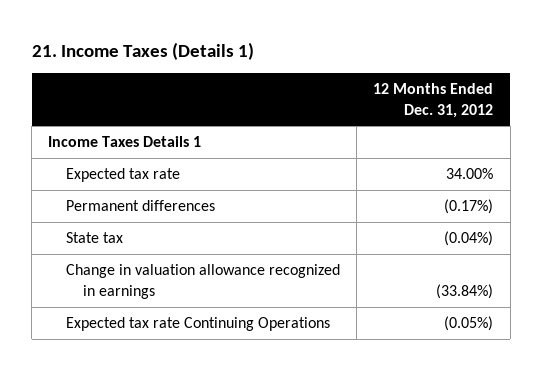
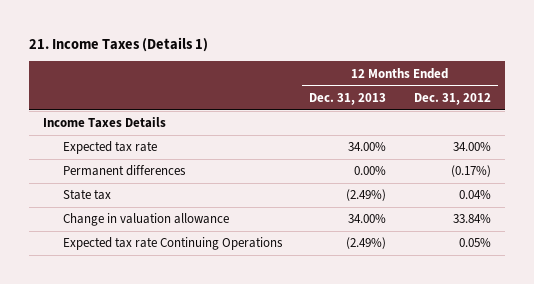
none -> [309,93,387,106] Dec. 31, 2013
[48,136,202,148] Income Taxes Details 1 -> [42,117,166,129] Income Taxes Details
[444,231,494,247] (0.04%) -> [459,190,492,200] 0.04%
[65,264,340,299] Change in valuation allowance recognized in earnings -> [62,213,229,227] Change in valuation allowance
[436,283,494,299] (33.84%) -> [453,214,492,224] 33.84%
[444,316,494,332] (0.05%) -> [459,238,492,248] 0.05%

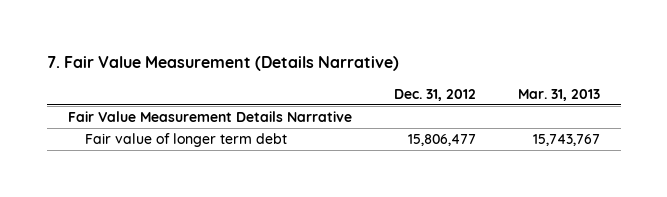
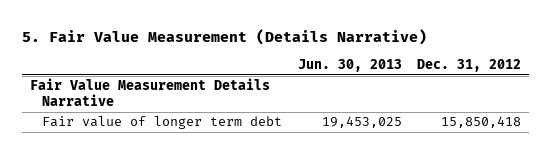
[46,56,399,72] 7. Fair Value Measurement (Details Narrative) -> [22,29,428,46] 5. Fair Value Measurement (Details Narrative)
[517,88,600,101] Mar. 31, 2013 -> none
none -> [297,59,402,73] Jun. 30, 2013
[407,134,476,147] 15,806,477 -> [441,116,522,129] 15,850,418

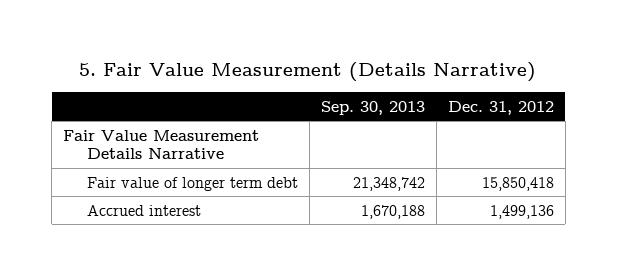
[297,59,402,73] Jun. 30, 2013 -> none
none -> [320,100,425,115] Sep. 30, 2013
none -> [86,204,201,216] Accrued interest

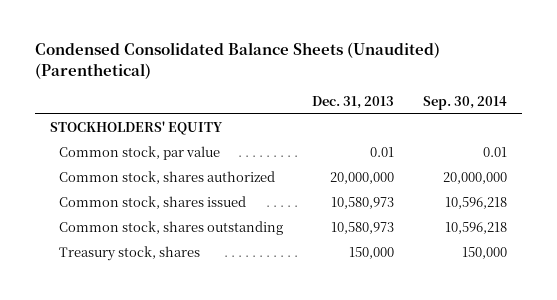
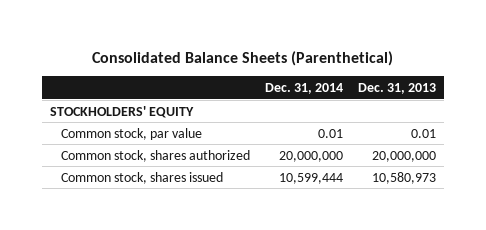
[35,42,441,79] Condensed Consolidated Balance Sheets (Unaudited) (Parenthetical) -> [92,50,394,66] Consolidated Balance Sheets (Parenthetical)
[423,96,508,111] Sep. 30, 2014 -> none
none -> [265,82,344,94] Dec. 31, 2014
[59,221,284,236] Common stock, shares outstanding -> none
[59,246,201,262] Treasury stock, shares -> none

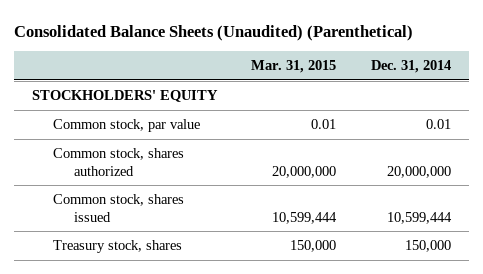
[92,50,394,66] Consolidated Balance Sheets (Parenthetical) -> [14,24,414,41] Consolidated Balance Sheets (Unaudited) (Parenthetical)
[358,82,437,94] Dec. 31, 2013 -> none
none -> [251,60,337,74] Mar. 31, 2015
none -> [52,240,182,254] Treasury stock, shares

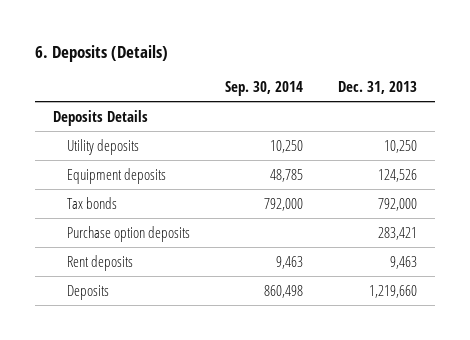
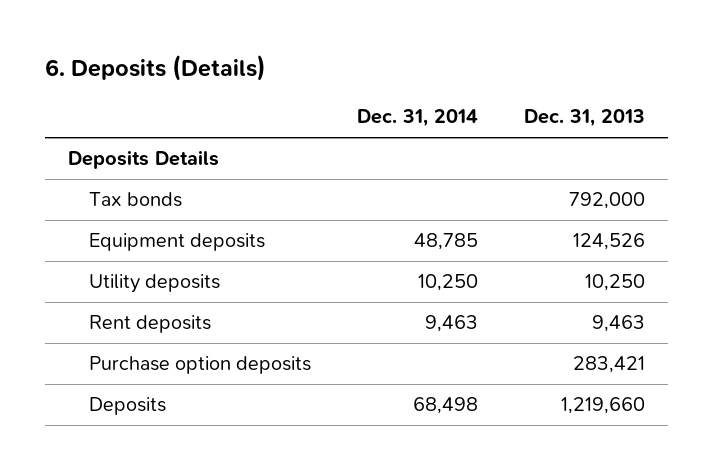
[225,81,304,97] Sep. 30, 2014 -> none
none -> [357,109,479,128] Dec. 31, 2014
[67,167,167,184] Equipment deposits -> [89,233,266,252] Equipment deposits
[67,138,140,155] Utility deposits -> [89,274,221,294] Utility deposits
[67,225,191,242] Purchase option deposits -> [89,356,312,375] Purchase option deposits

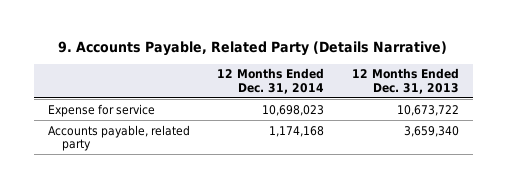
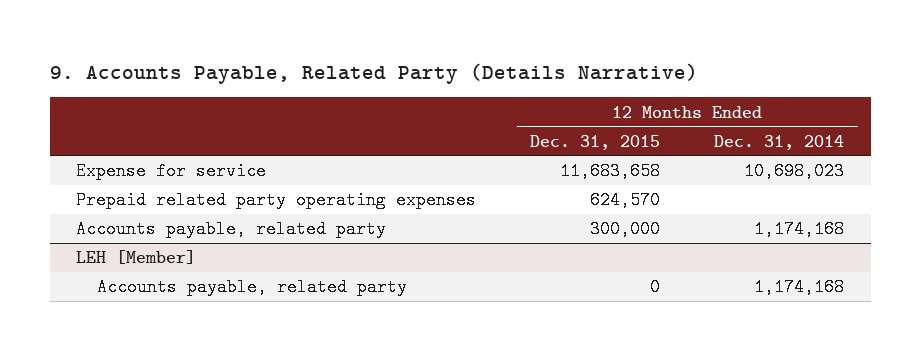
[351,68,459,94] 12 Months Ended Dec. 31, 2013 -> none
none -> [530,134,661,150] Dec. 31, 2015
none -> [76,191,477,210] Prepaid related party operating expenses
none -> [76,250,197,265] LEH [Member]
none -> [96,278,407,297] Accounts payable, related party

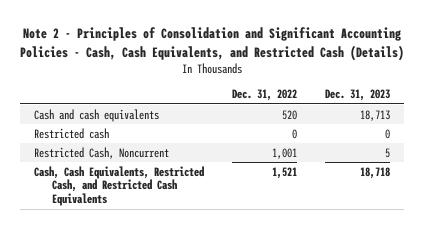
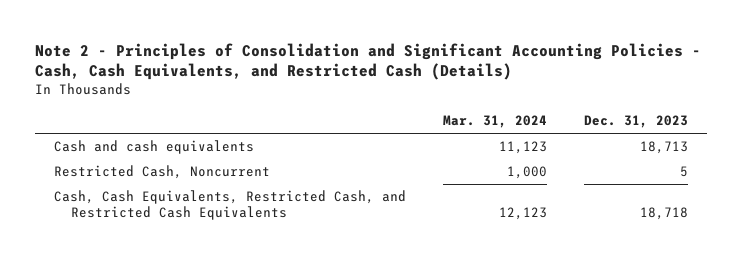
[231,89,297,102] Dec. 31, 2022 -> none
none -> [443,115,548,129] Mar. 31, 2024
[33,127,109,139] Restricted cash -> none

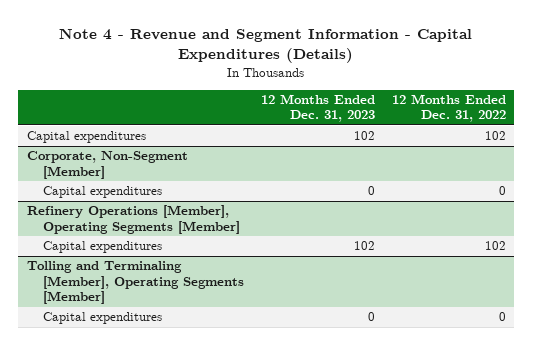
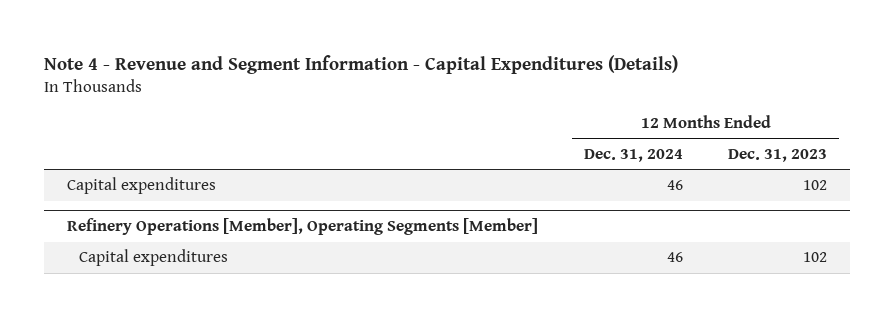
[391,93,506,123] 12 Months Ended Dec. 31, 2022 -> none
none -> [583,149,683,163] Dec. 31, 2024
[26,151,188,179] Corporate, Non-Segment [Member] -> none
[42,186,162,199] Capital expenditures -> none
[26,261,244,305] Tolling and Terminaling [Member], Operating Segments [Member] -> none
[42,312,162,325] Capital expenditures -> none

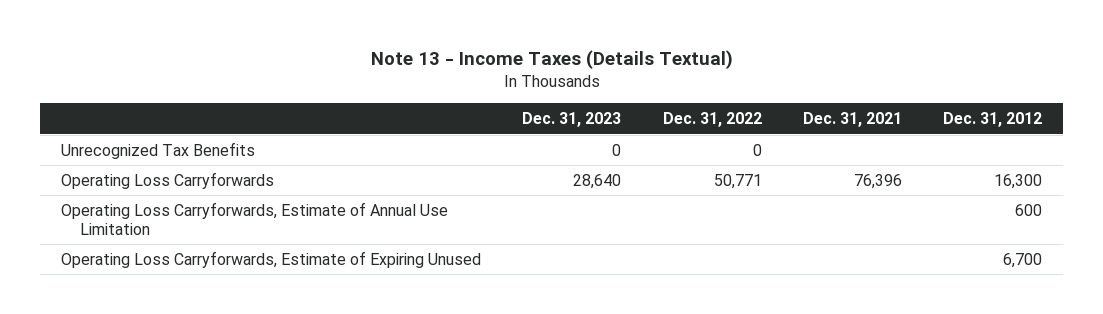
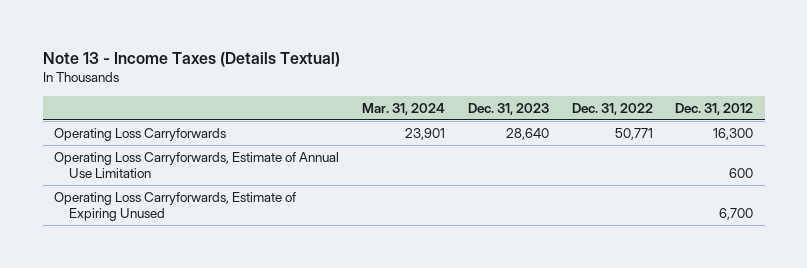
[802,112,902,128] Dec. 31, 2021 -> none
none -> [361,102,445,115] Mar. 31, 2024
[60,141,255,159] Unrecognized Tax Benefits -> none

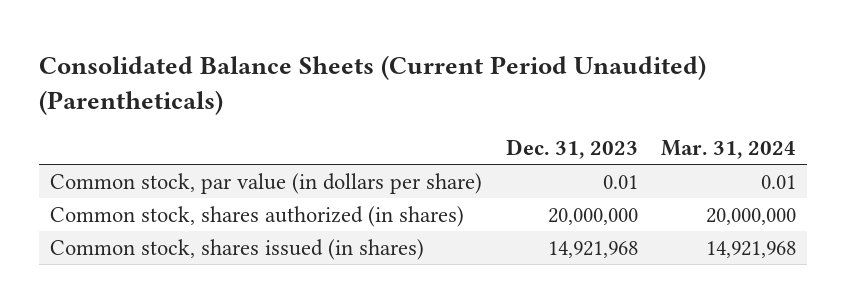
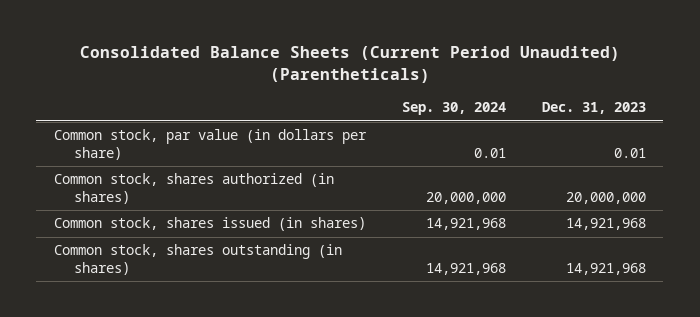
[660,140,796,160] Mar. 31, 2024 -> none
none -> [401,102,506,116] Sep. 30, 2024
none -> [54,244,343,275] Common stock, shares outstanding (in shares)

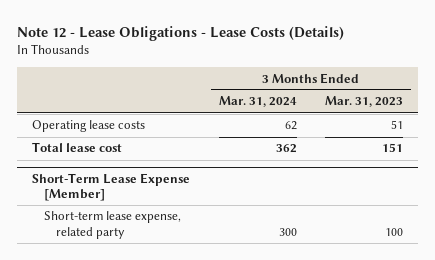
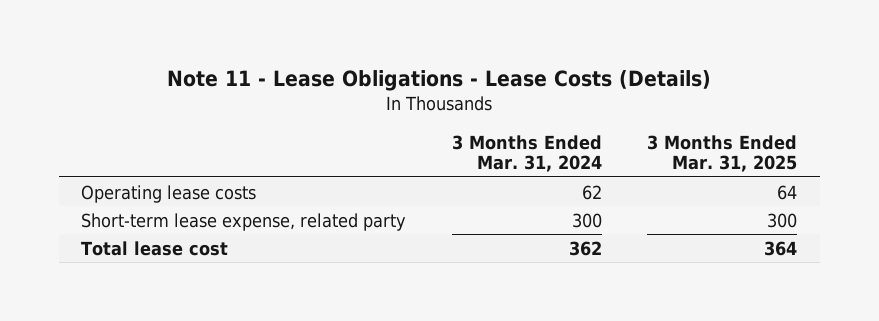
[17,26,345,42] Note 12 - Lease Obligations - Lease Costs (Details) -> [167,70,712,92] Note 11 - Lease Obligations - Lease Costs (Details)
[325,96,404,108] Mar. 31, 2023 -> none
none -> [647,134,798,173] 3 Months Ended Mar. 31, 2025
[31,173,190,202] Short-Term Lease Expense [Member] -> none
[31,142,122,153] Total lease cost -> [81,240,229,256] Total lease cost

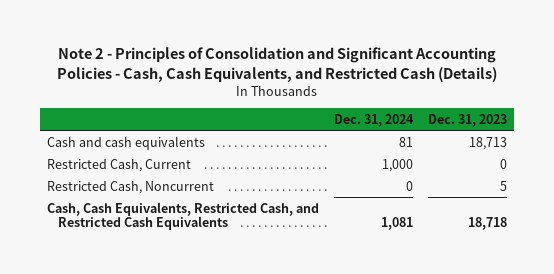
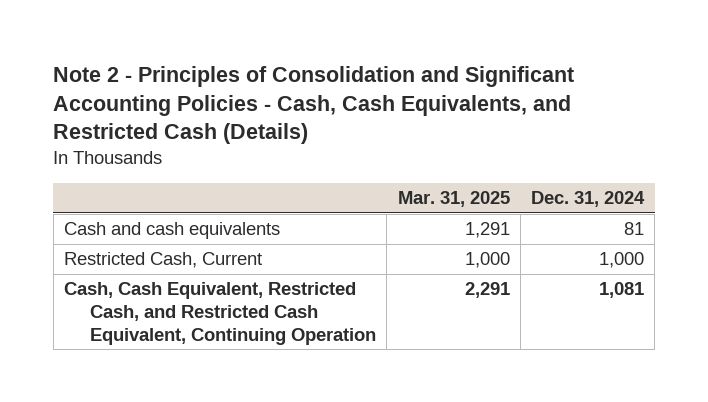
[427,113,507,127] Dec. 31, 2023 -> none
none -> [397,191,510,208] Mar. 31, 2025
[47,180,215,194] Restricted Cash, Noncurrent -> none
[47,201,320,231] Cash, Cash Equivalents, Restricted Cash, and Restricted Cash Equivalents -> [63,282,377,345] Cash, Cash Equivalent, Restricted Cash, and Restricted Cash Equivalent, Continuing Operation

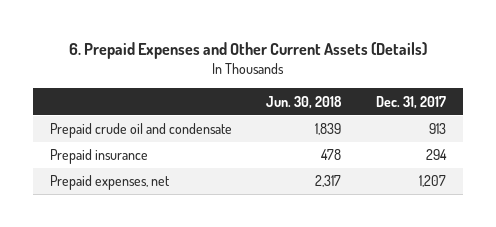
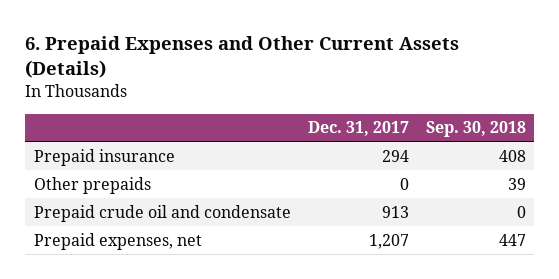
[266,95,343,109] Jun. 30, 2018 -> none
none -> [425,121,526,138] Sep. 30, 2018
none -> [33,176,151,194] Other prepaids
[50,123,233,139] Prepaid crude oil and condensate -> [33,204,291,222] Prepaid crude oil and condensate

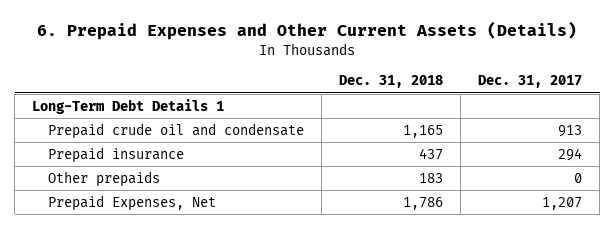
[425,121,526,138] Sep. 30, 2018 -> none
none -> [339,75,444,89] Dec. 31, 2018
none -> [32,98,225,114] Long-Term Debt Details 1
[33,204,291,222] Prepaid crude oil and condensate -> [48,122,305,139] Prepaid crude oil and condensate
[33,232,202,250] Prepaid expenses, net -> [48,194,217,211] Prepaid Expenses, Net

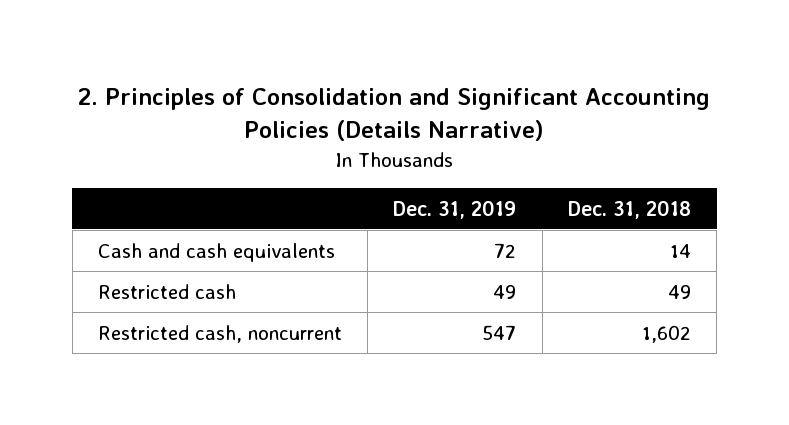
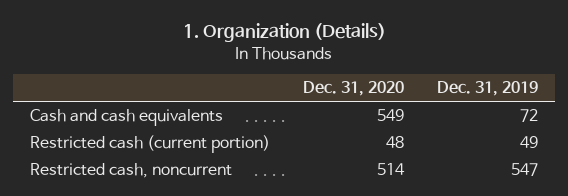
[78,88,711,142] 2. Principles of Consolidation and Significant Accounting Policies (Details Narrative) -> [183,23,387,43] 1. Organization (Details)
[568,199,692,219] Dec. 31, 2018 -> none
none -> [303,81,405,97] Dec. 31, 2020
[97,283,236,299] Restricted cash -> [29,135,270,154] Restricted cash (current portion)

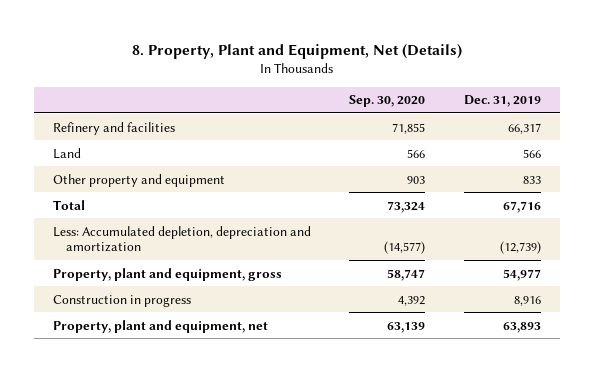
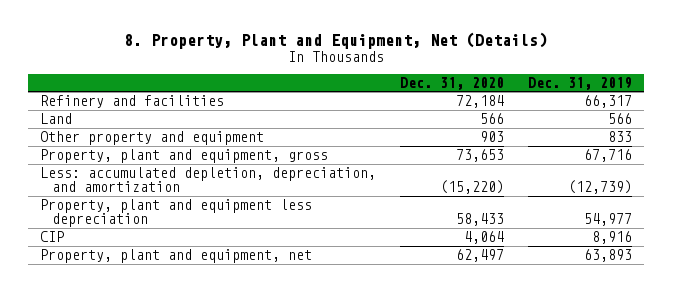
[349,95,426,108] Sep. 30, 2020 -> none
none -> [400,76,505,90] Dec. 31, 2020
[52,199,85,210] Total -> [40,149,329,164] Property, plant and equipment, gross
[52,225,311,253] Less: Accumulated depletion, depreciation and amortization -> [40,167,377,193] Less: accumulated depletion, depreciation, and amortization
[52,267,282,281] Property, plant and equipment, gross -> [40,199,313,228] Property, plant and equipment less depreciation
[52,294,191,307] Construction in progress -> [40,231,65,243] CIP

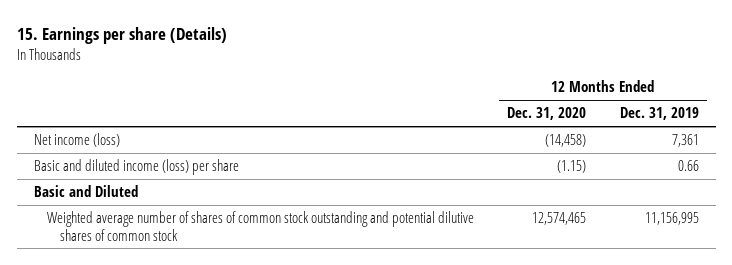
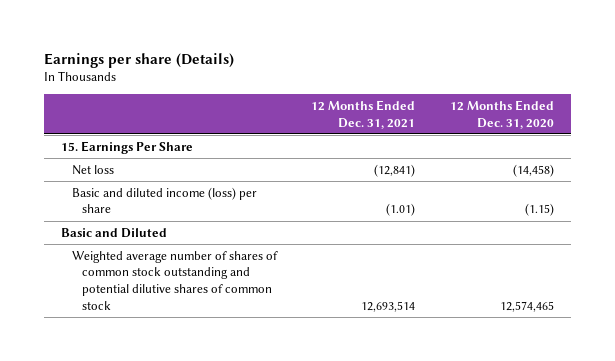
[16,26,227,44] 15. Earnings per share (Details) -> [44,53,235,69] Earnings per share (Details)
[619,107,699,121] Dec. 31, 2019 -> none
none -> [311,99,416,129] 12 Months Ended Dec. 31, 2021
none -> [61,140,194,154] 15. Earnings Per Share
[33,133,120,148] Net income (loss) -> [71,164,114,175] Net loss

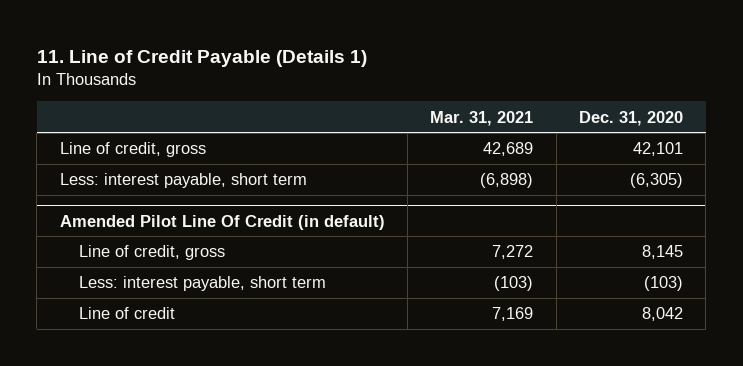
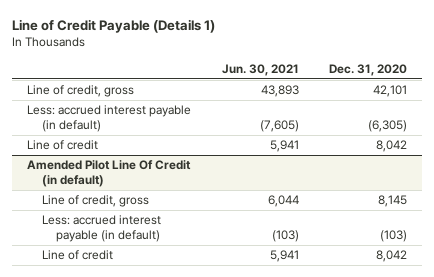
[36,49,367,67] 11. Line of Credit Payable (Details 1) -> [11,19,215,34] Line of Credit Payable (Details 1)
[430,110,534,126] Mar. 31, 2021 -> none
none -> [221,63,299,76] Jun. 30, 2021
[59,173,307,189] Less: interest payable, short term -> [27,105,192,133] Less: accrued interest payable (in default)
none -> [27,140,99,151] Line of credit
[78,276,326,292] Less: interest payable, short term -> [41,215,161,243] Less: accrued interest payable (in default)

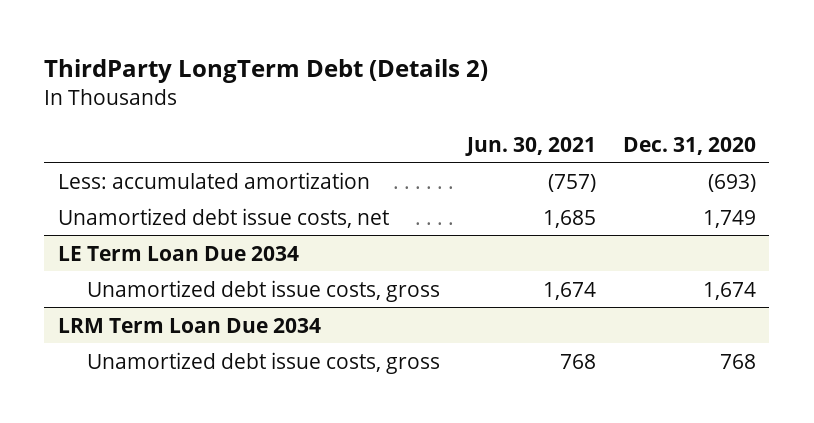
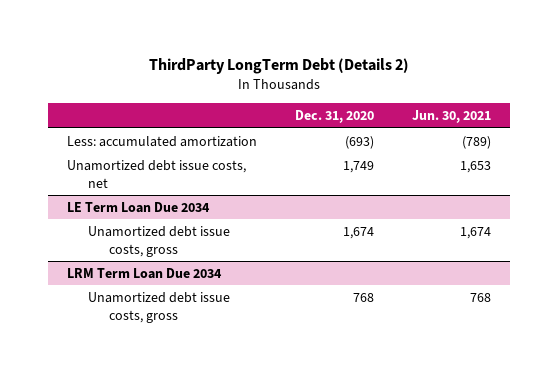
[548,173,597,192] (757) -> [461,135,491,149] (789)
[543,209,597,228] 1,685 -> [459,160,491,173] 1,653

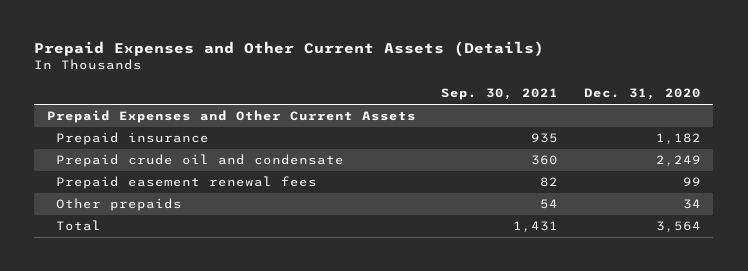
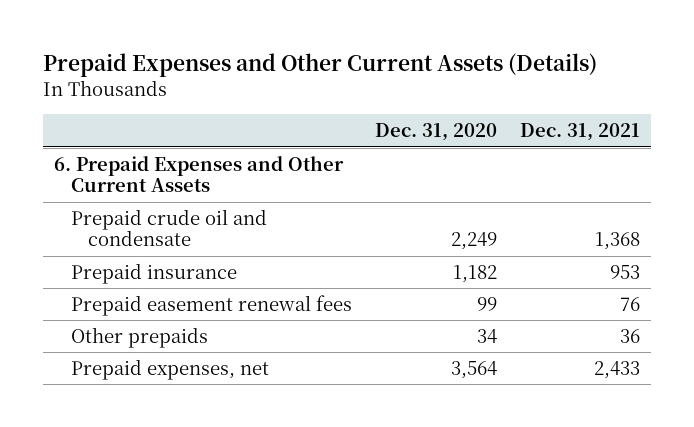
[441,88,559,101] Sep. 30, 2021 -> none
none -> [519,123,640,142] Dec. 31, 2021
[47,110,417,124] Prepaid Expenses and Other Current Assets -> [54,155,345,193] 6. Prepaid Expenses and Other Current Assets
[56,132,210,146] Prepaid insurance -> [70,262,237,284] Prepaid insurance
[56,220,102,232] Total -> [70,358,269,380] Prepaid expenses, net

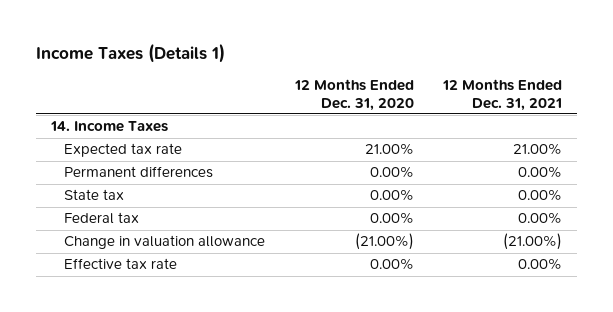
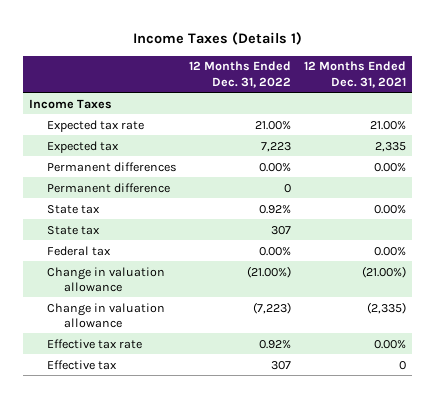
[293,79,414,111] 12 Months Ended Dec. 31, 2020 -> none
none -> [189,61,292,88] 12 Months Ended Dec. 31, 2022
[49,121,168,133] 14. Income Taxes -> [29,98,113,109] Income Taxes
none -> [46,140,119,153] Expected tax
none -> [46,182,170,193] Permanent difference
none -> [46,225,100,235] State tax
none -> [46,302,165,328] Change in valuation allowance
none -> [46,359,117,370] Effective tax

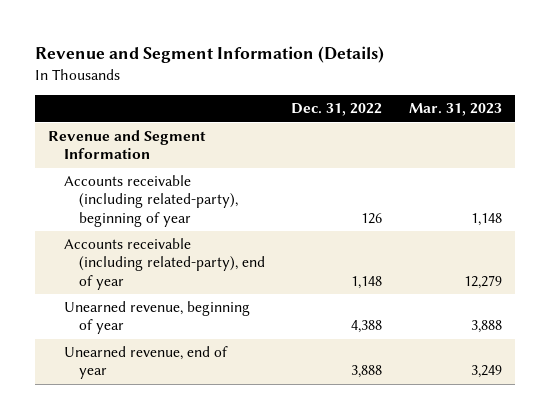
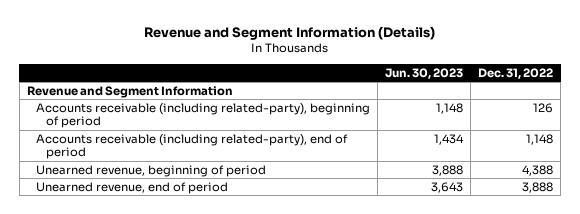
[408,103,502,117] Mar. 31, 2023 -> none
none -> [385,67,464,79] Jun. 30, 2023
[63,175,238,227] Accounts receivable (including related-party), beginning of year -> [36,102,371,129] Accounts receivable (including related-party), beginning of period
[63,238,265,290] Accounts receivable (including related-party), end of year -> [36,133,349,160] Accounts receivable (including related-party), end of period
[63,301,250,335] Unearned revenue, beginning of year -> [36,164,267,177] Unearned revenue, beginning of period
[63,346,228,380] Unearned revenue, end of year -> [36,181,229,194] Unearned revenue, end of period

